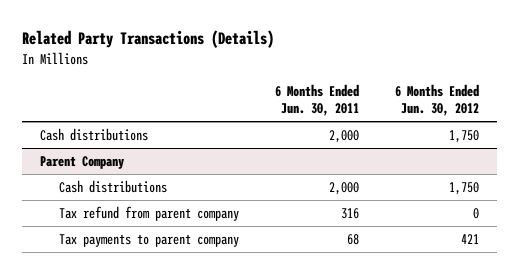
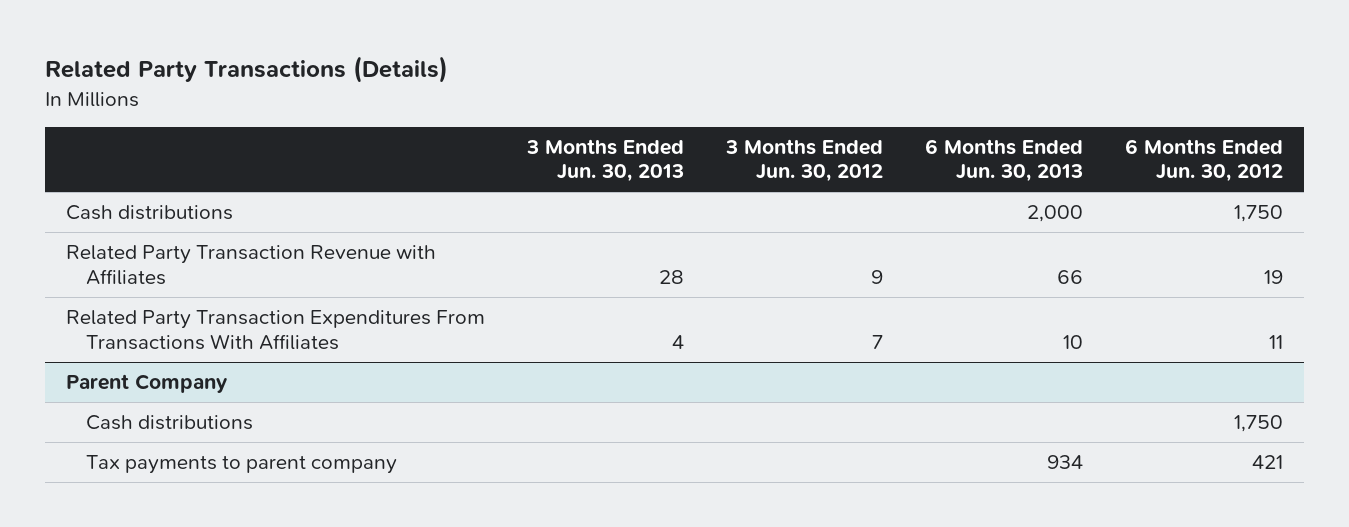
[275,83,360,117] 6 Months Ended Jun. 30, 2011 -> none
none -> [526,138,685,183] 3 Months Ended Jun. 30, 2013
none -> [725,138,884,183] 3 Months Ended Jun. 30, 2012
none -> [925,138,1084,183] 6 Months Ended Jun. 30, 2013
none -> [65,245,436,285] Related Party Transaction Revenue with Affiliates
none -> [65,310,485,350] Related Party Transaction Expenditures From Transactions With Affiliates
[59,206,240,222] Tax refund from parent company -> none

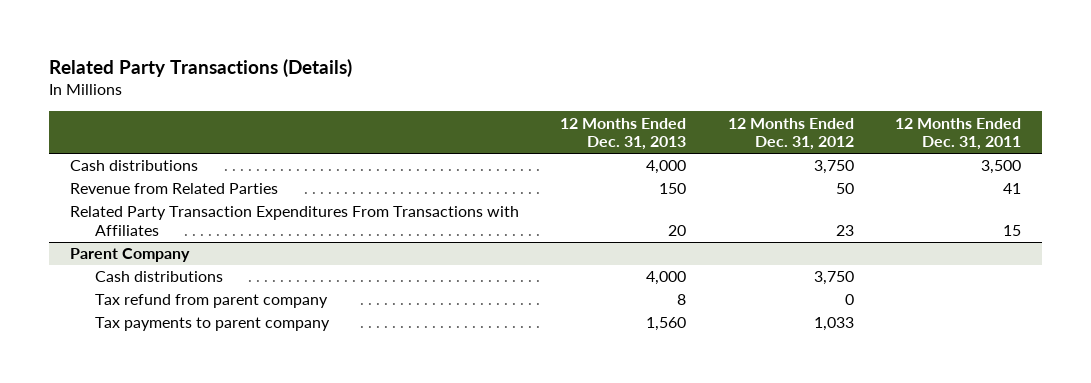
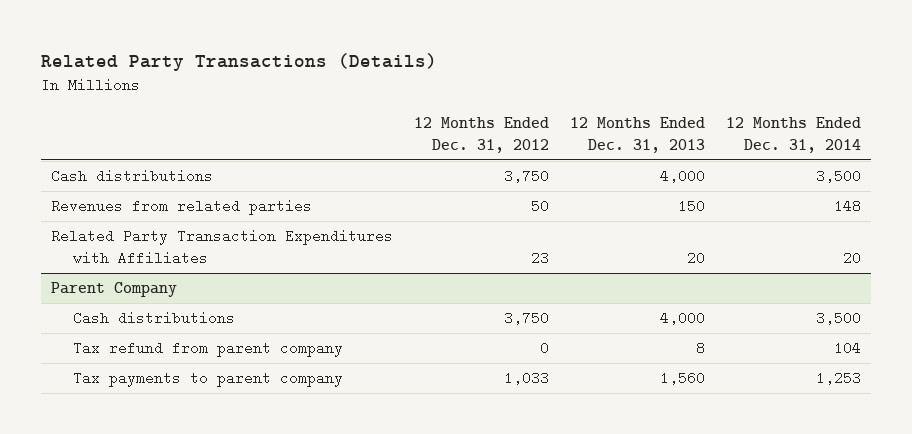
[895,117,1022,151] 12 Months Ended Dec. 31, 2011 -> none
none -> [725,116,861,153] 12 Months Ended Dec. 31, 2014
[69,183,278,195] Revenue from Related Parties -> [51,199,313,216] Revenues from related parties
[69,206,519,237] Related Party Transaction Expenditures From Transactions with Affiliates -> [51,229,394,266] Related Party Transaction Expenditures with Affiliates

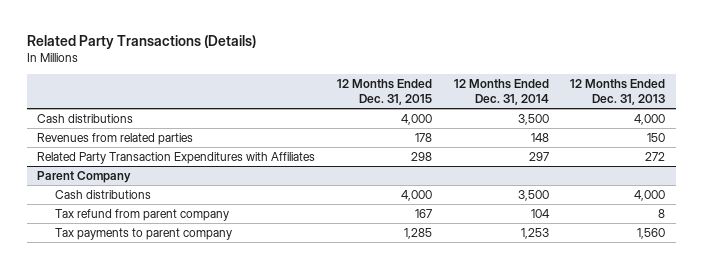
[414,116,550,153] 12 Months Ended Dec. 31, 2012 -> none
none -> [337,79,433,106] 12 Months Ended Dec. 31, 2015
[686,251,705,266] 20 -> [645,152,666,162] 272
[842,251,861,266] 20 -> [528,152,549,162] 297

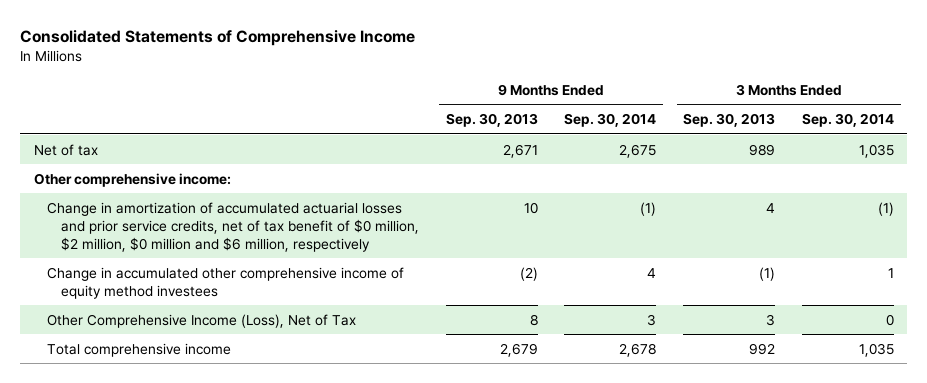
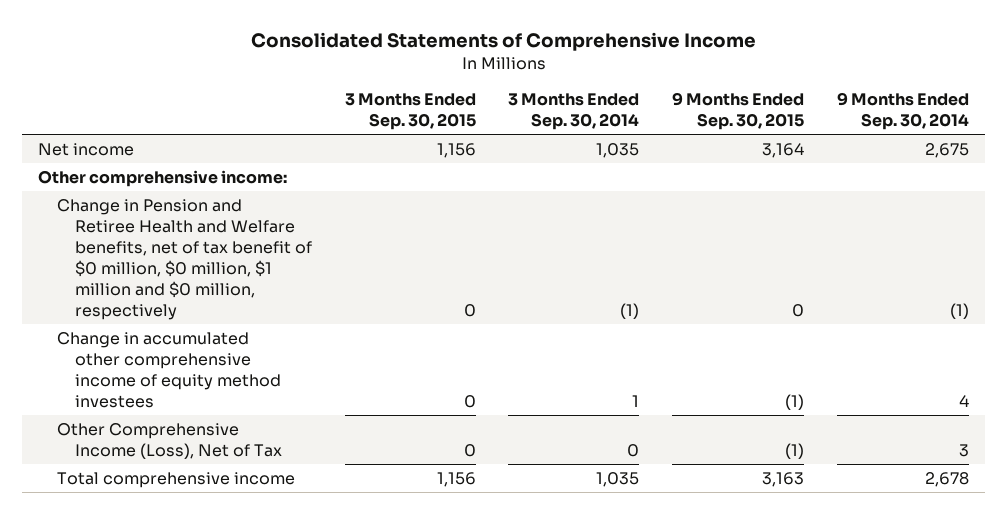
[445,112,538,127] Sep. 30, 2013 -> none
[683,112,776,127] Sep. 30, 2013 -> none
none -> [344,93,476,130] 3 Months Ended Sep. 30, 2015
none -> [672,92,805,130] 9 Months Ended Sep. 30, 2015
[33,143,98,156] Net of tax -> [38,143,135,157] Net income
[47,201,420,252] Change in amortization of accumulated actuarial losses and prior service credits, net of tax benefit of $0 million, $2 million, $0 million and $6 million, respectively -> [56,199,313,320] Change in Pension and Retiree Health and Welfare benefits, net of tax benefit of $0 million, $0 million, $1 million and $0 million, respectively

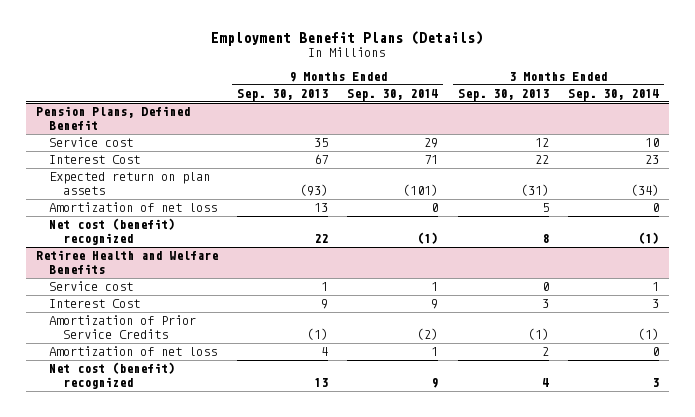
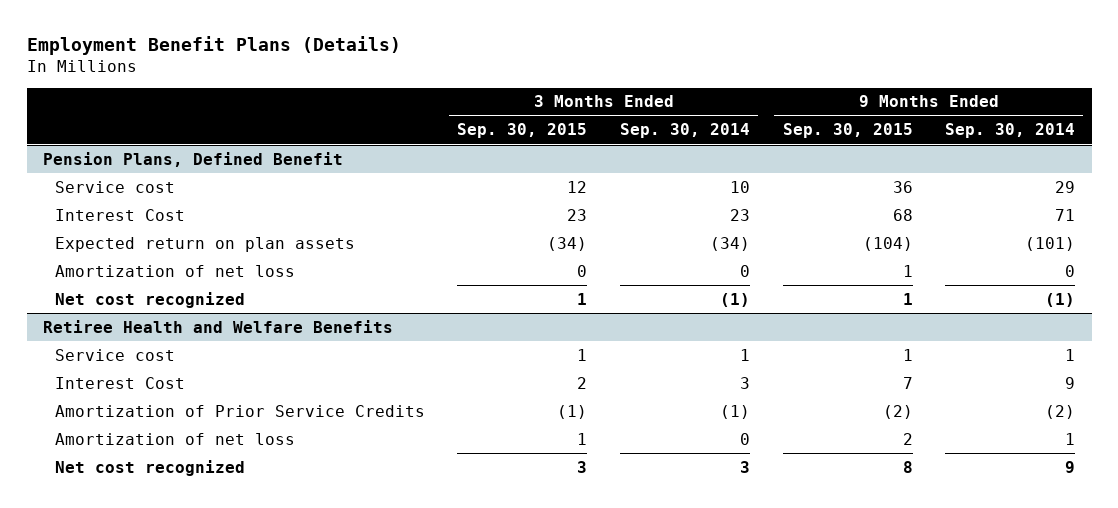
[237,88,329,101] Sep. 30, 2013 -> none
[457,88,549,101] Sep. 30, 2013 -> none
none -> [457,123,588,139] Sep. 30, 2015
none -> [782,123,913,139] Sep. 30, 2015
[49,218,176,245] Net cost (benefit) recognized -> [54,291,245,308] Net cost recognized
[49,362,176,389] Net cost (benefit) recognized -> [54,459,245,476] Net cost recognized

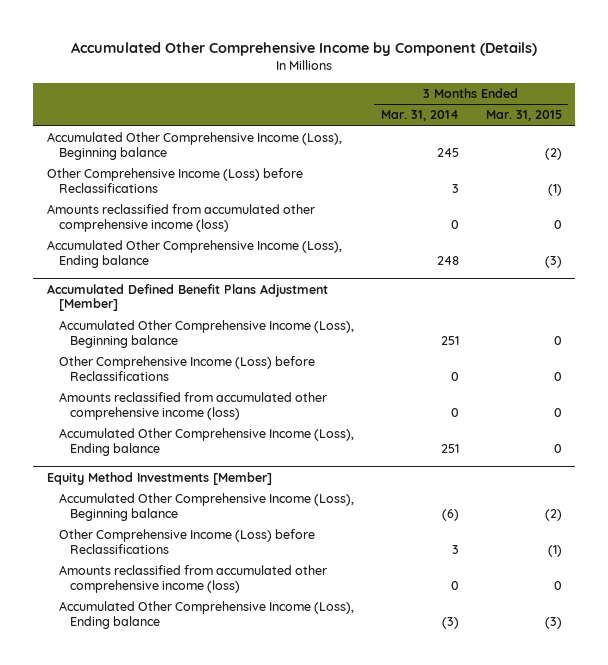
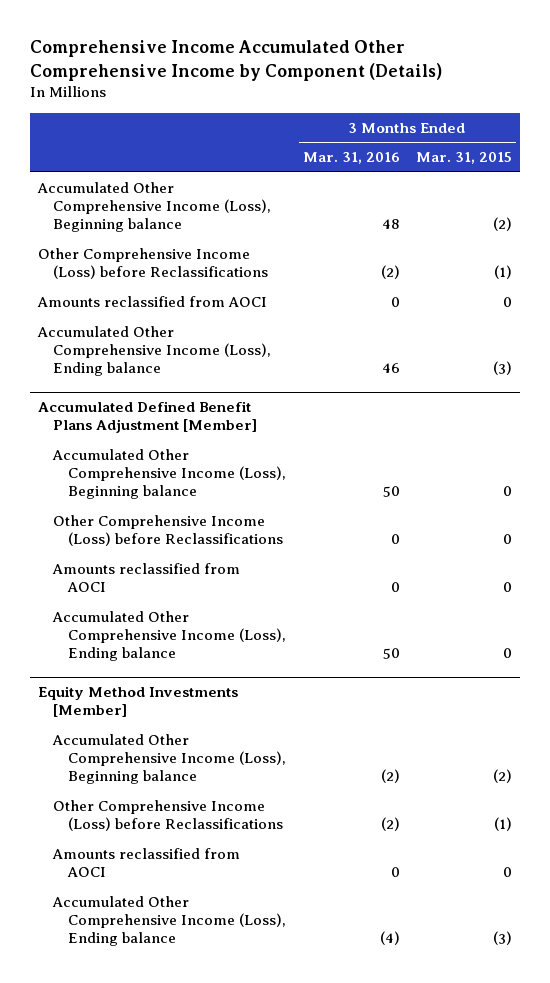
[71,41,538,56] Accumulated Other Comprehensive Income by Component (Details) -> [29,40,442,81] Comprehensive Income Accumulated Other Comprehensive Income by Component (Details)
[380,110,459,122] Mar. 31, 2014 -> none
none -> [302,152,400,165] Mar. 31, 2016
[46,204,315,233] Amounts reclassified from accumulated other comprehensive income (loss) -> [36,296,267,308] Amounts reclassified from AOCI
[58,392,327,421] Amounts reclassified from accumulated other comprehensive income (loss) -> [52,563,241,593] Amounts reclassified from AOCI
[58,565,327,594] Amounts reclassified from accumulated other comprehensive income (loss) -> [52,848,241,878] Amounts reclassified from AOCI

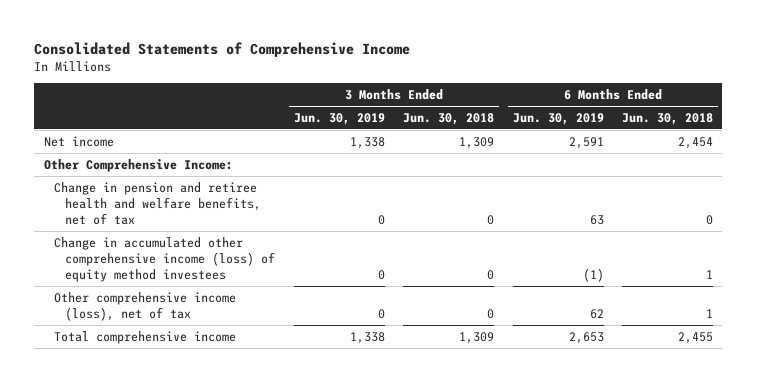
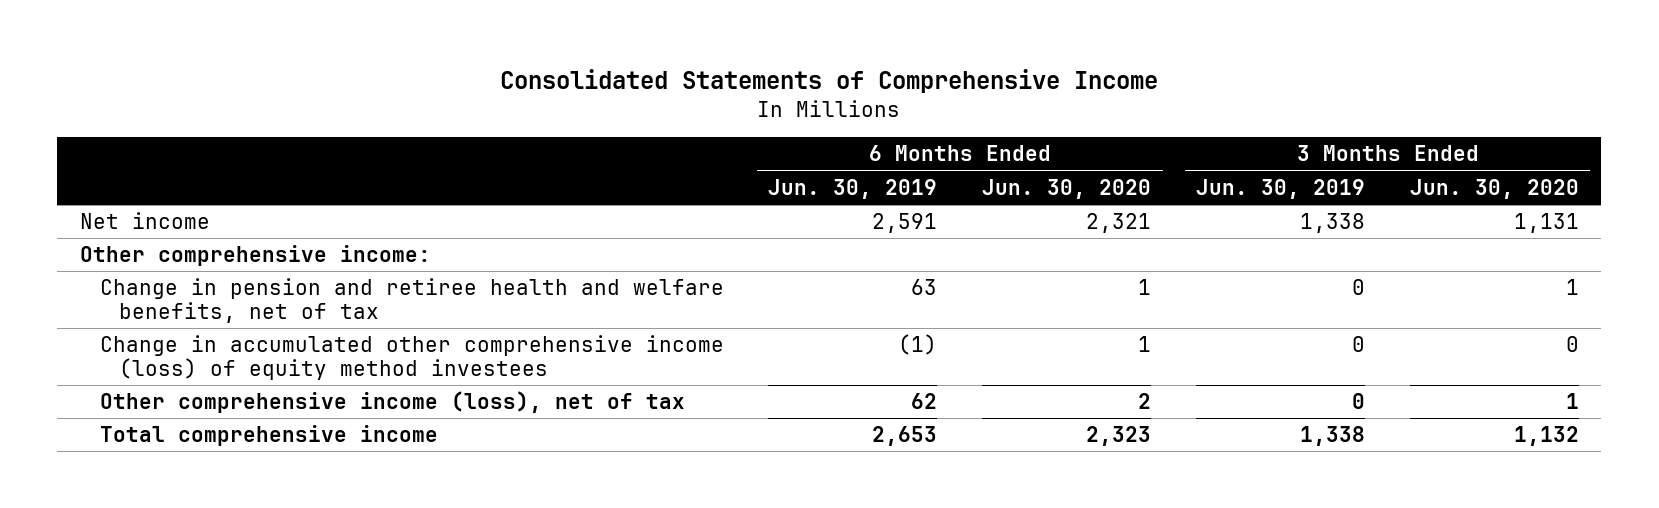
[403,112,495,125] Jun. 30, 2018 -> none
[621,112,713,125] Jun. 30, 2018 -> none
none -> [982,178,1152,199] Jun. 30, 2020
none -> [1410,178,1580,199] Jun. 30, 2020
[43,158,233,172] Other Comprehensive Income: -> [79,245,431,267] Other comprehensive income:

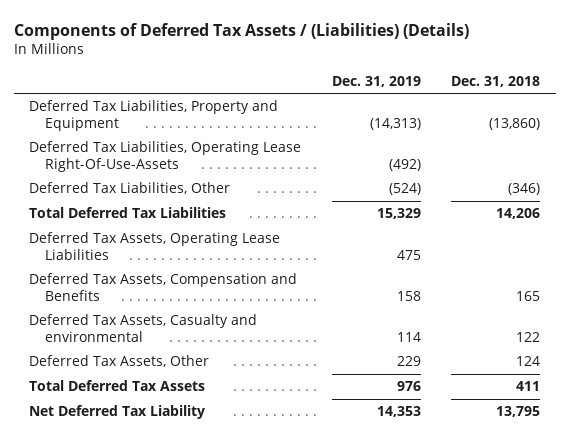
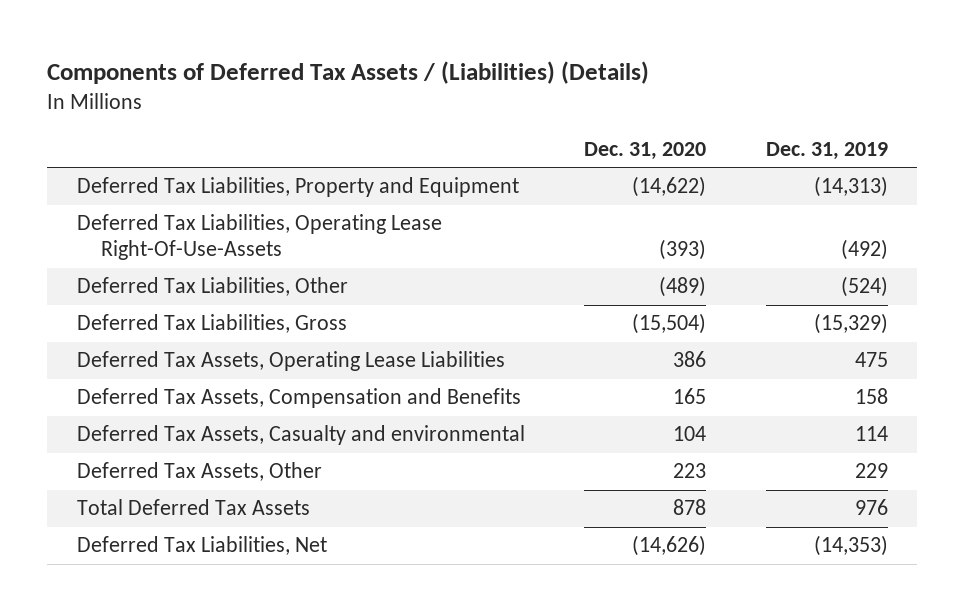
[451,75,541,87] Dec. 31, 2018 -> none
none -> [584,141,707,160] Dec. 31, 2020
[29,207,227,219] Total Deferred Tax Liabilities -> [76,314,347,334] Deferred Tax Liabilities, Gross
[376,208,421,220] 15,329 -> [813,313,888,335] (15,329)
[29,405,206,420] Net Deferred Tax Liability -> [76,536,327,556] Deferred Tax Liabilities, Net
[376,406,421,418] 14,353 -> [813,535,888,557] (14,353)

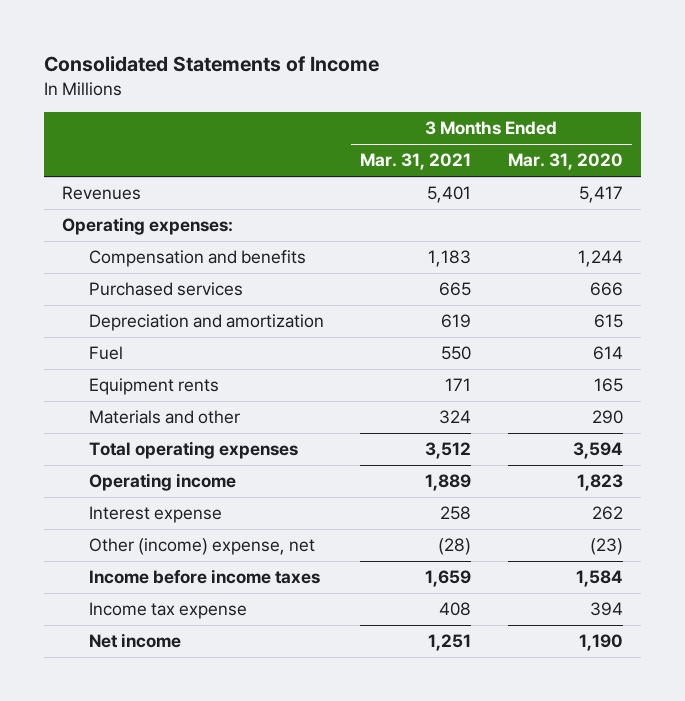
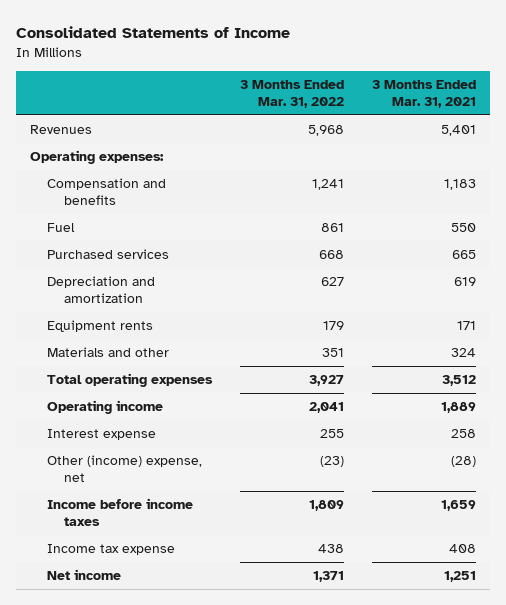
[507,153,623,171] Mar. 31, 2020 -> none
none -> [240,80,345,108] 3 Months Ended Mar. 31, 2022
[88,346,123,361] Fuel -> [47,223,76,233] Fuel

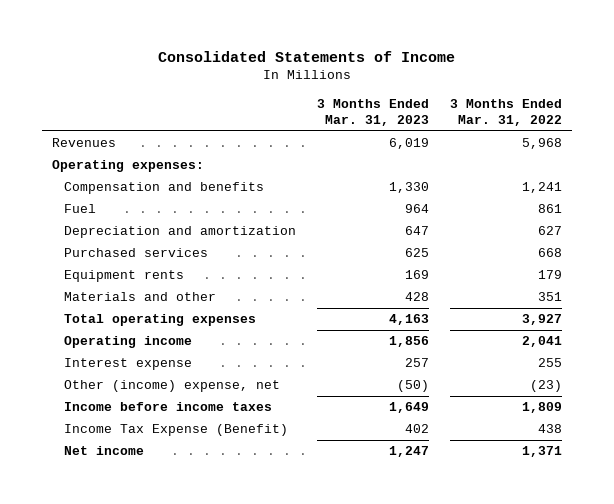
[371,80,476,108] 3 Months Ended Mar. 31, 2021 -> none
none -> [316,98,429,126] 3 Months Ended Mar. 31, 2023
[47,249,170,260] Purchased services -> [64,248,209,258] Purchased services
[47,544,176,556] Income tax expense -> [64,424,289,437] Income Tax Expense (Benefit)

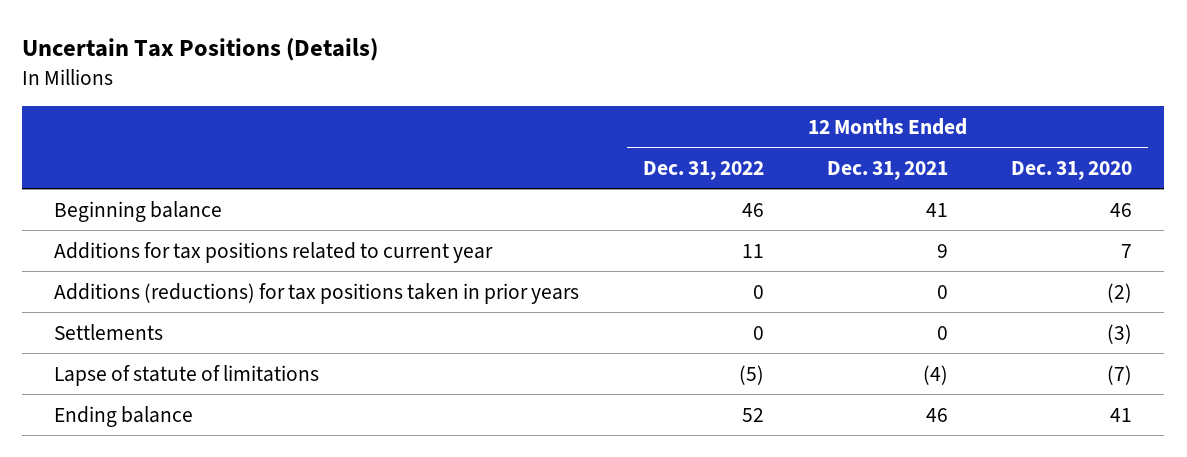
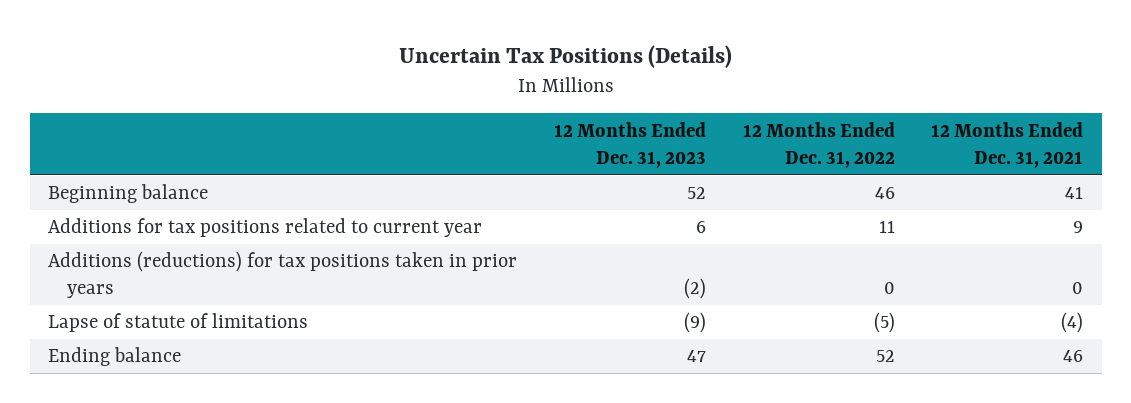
[1011,160,1133,180] Dec. 31, 2020 -> none
none -> [553,121,706,168] 12 Months Ended Dec. 31, 2023
[54,323,164,340] Settlements -> none

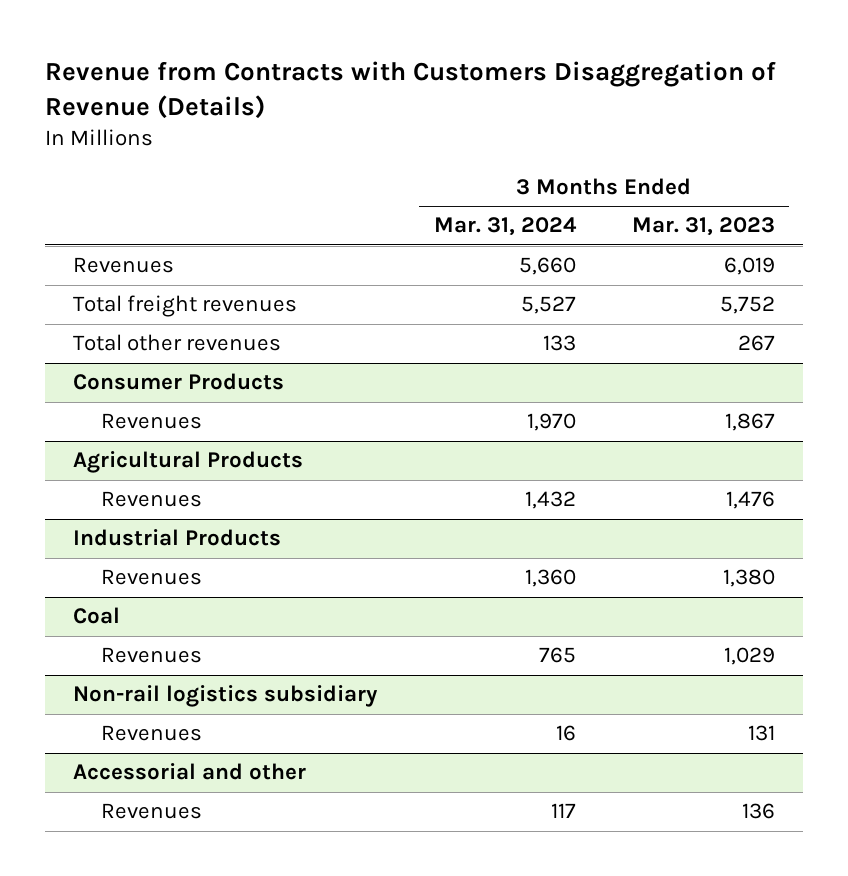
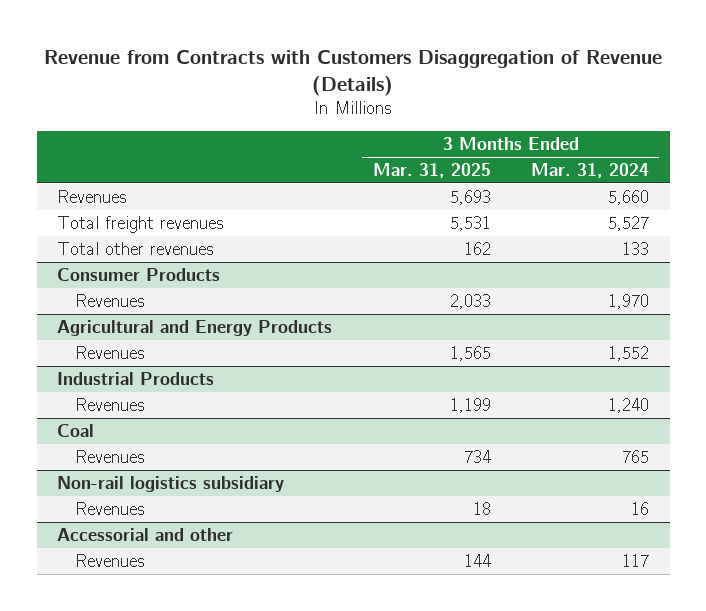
[631,217,775,237] Mar. 31, 2023 -> none
none -> [372,163,491,179] Mar. 31, 2025
[73,451,304,474] Agricultural Products -> [56,319,332,336] Agricultural and Energy Products
[524,491,576,510] 1,432 -> [608,345,650,361] 1,552
[524,569,576,588] 1,360 -> [608,397,650,413] 1,240

